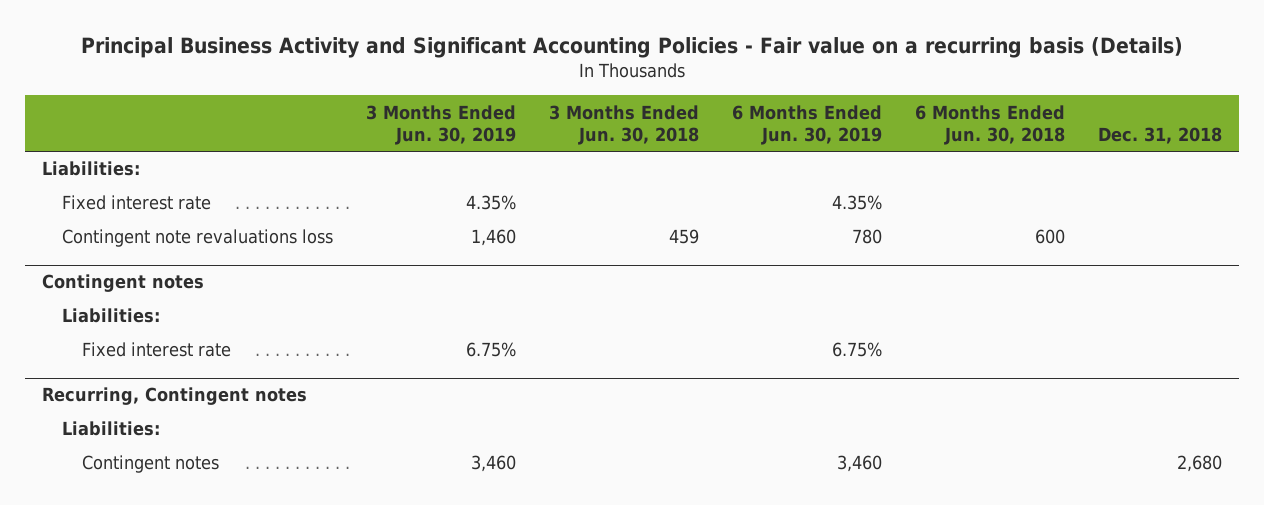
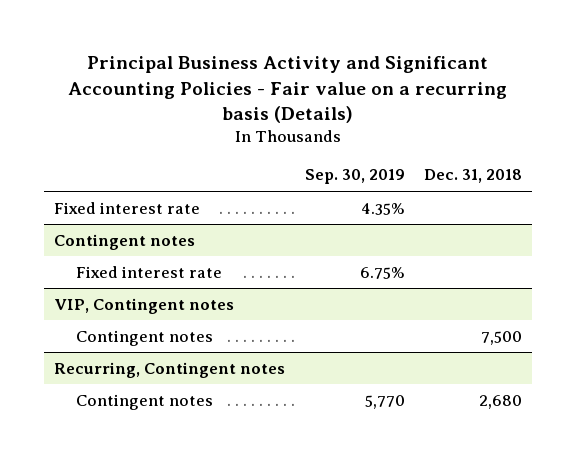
[366,104,517,145] 3 Months Ended Jun. 30, 2019 -> none
[549,104,700,145] 3 Months Ended Jun. 30, 2018 -> none
[732,104,883,145] 6 Months Ended Jun. 30, 2019 -> none
[915,104,1066,145] 6 Months Ended Jun. 30, 2018 -> none
none -> [304,169,405,185] Sep. 30, 2019
[41,161,140,177] Liabilities: -> none
[62,229,334,248] Contingent note revaluations loss -> none
[62,308,161,324] Liabilities: -> none
none -> [53,297,234,314] VIP, Contingent notes
none -> [75,329,213,346] Contingent notes
[62,421,161,437] Liabilities: -> none

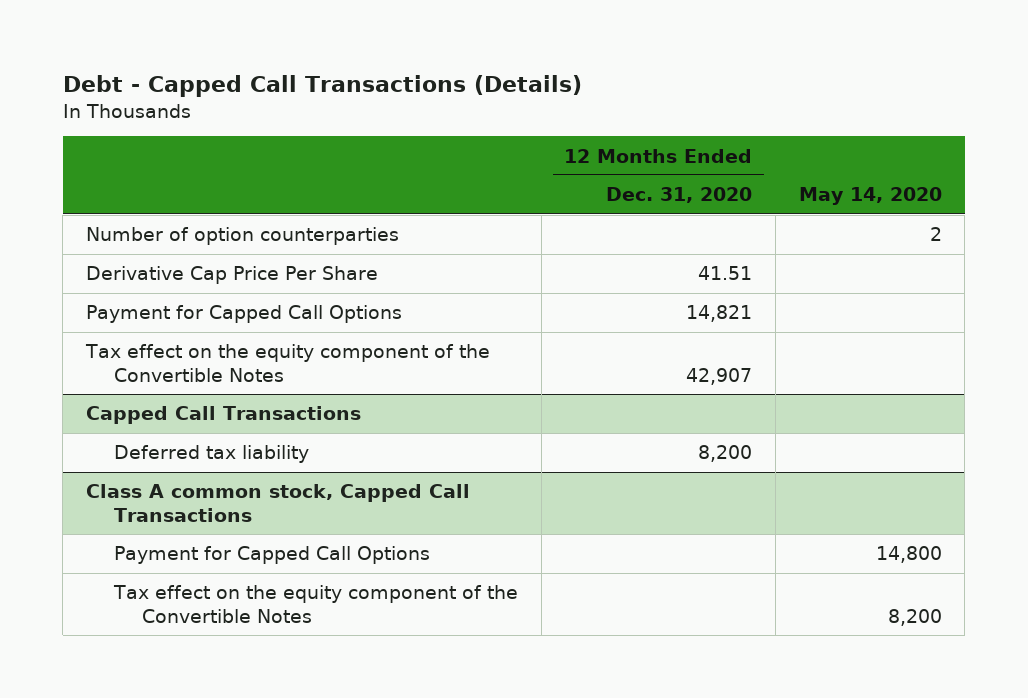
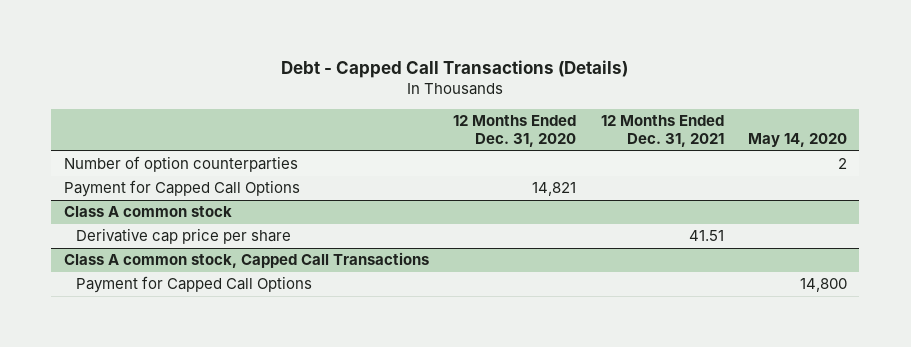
none -> [600,115,724,148] 12 Months Ended Dec. 31, 2021
[85,266,378,285] Derivative Cap Price Per Share -> none
[84,344,490,383] Tax effect on the equity component of the Convertible Notes -> none
[85,406,361,425] Capped Call Transactions -> none
[113,445,309,464] Deferred tax liability -> none
none -> [63,206,232,218] Class A common stock
none -> [76,228,292,245] Derivative cap price per share
[112,585,518,624] Tax effect on the equity component of the Convertible Notes -> none

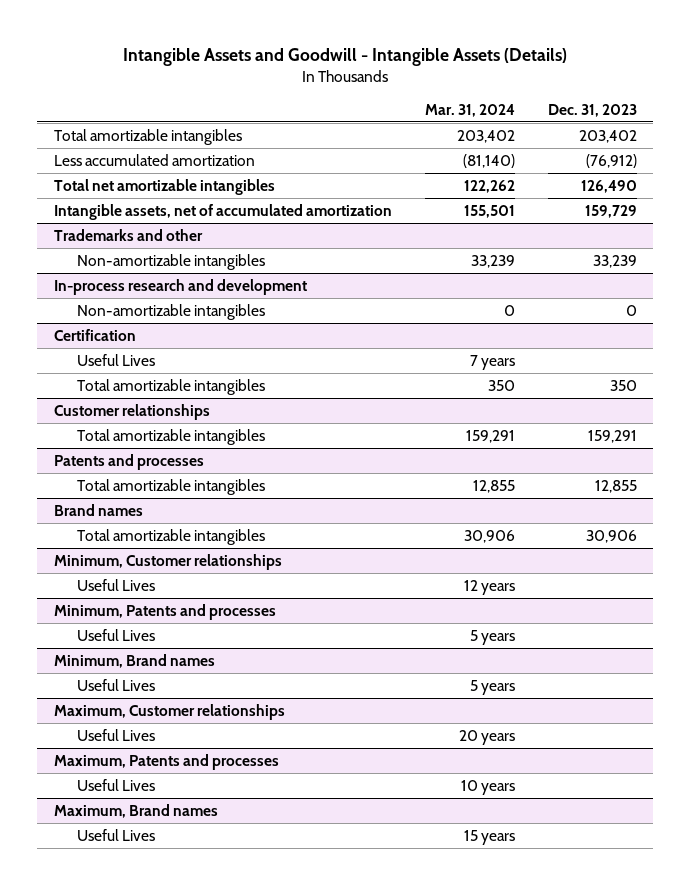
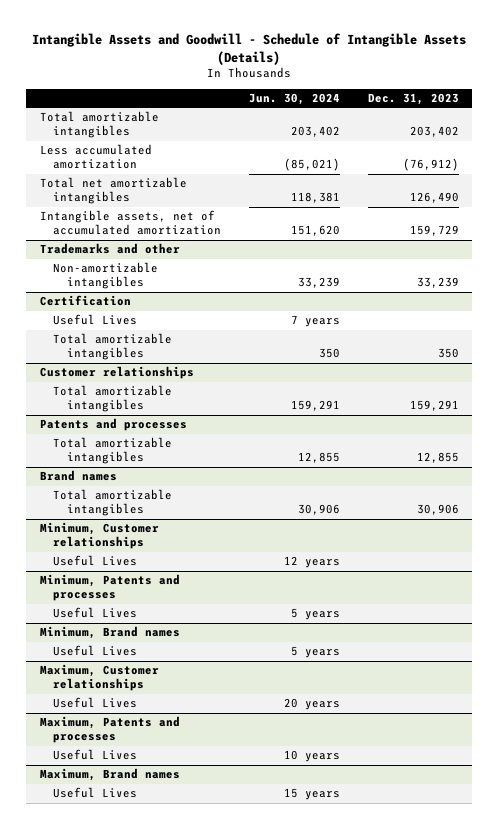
[123,48,568,67] Intangible Assets and Goodwill - Intangible Assets (Details) -> [32,32,467,65] Intangible Assets and Goodwill - Schedule of Intangible Assets (Details)
[424,103,515,117] Mar. 31, 2024 -> none
none -> [249,93,341,106] Jun. 30, 2024
[53,278,307,295] In-process research and development -> none
[76,303,265,320] Non-amortizable intangibles -> none

